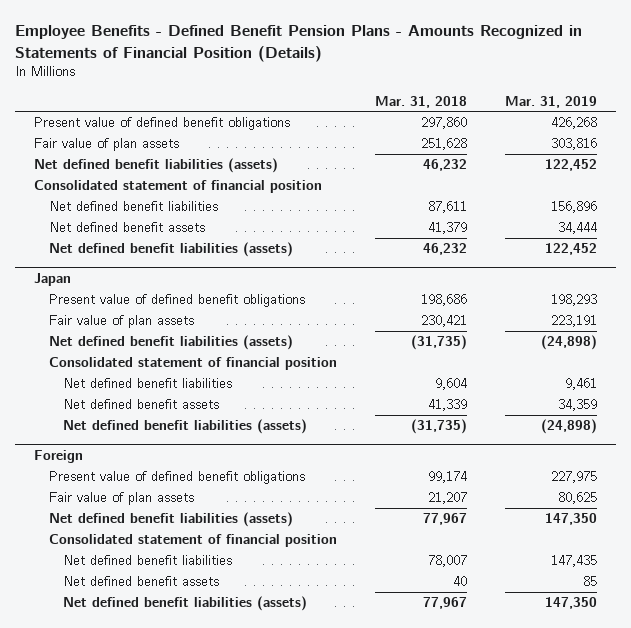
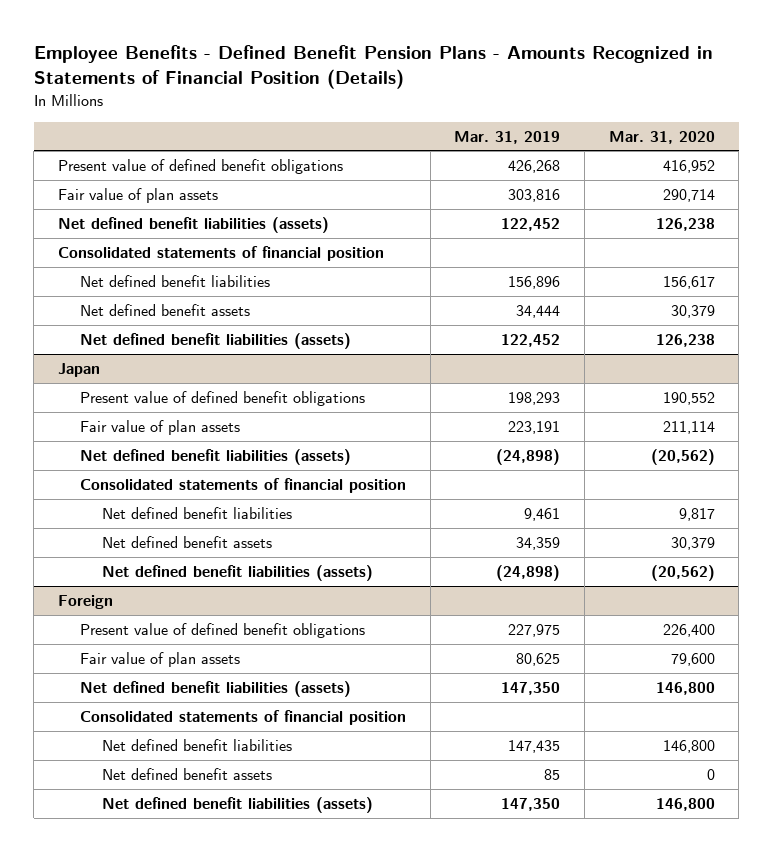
[374,95,467,108] Mar. 31, 2018 -> none
none -> [608,130,715,144] Mar. 31, 2020
[33,180,322,194] Consolidated statement of financial position -> [58,245,385,261] Consolidated statements of financial position
[48,357,337,371] Consolidated statement of financial position -> [80,477,407,493] Consolidated statements of financial position
[48,534,337,548] Consolidated statement of financial position -> [80,709,407,725] Consolidated statements of financial position

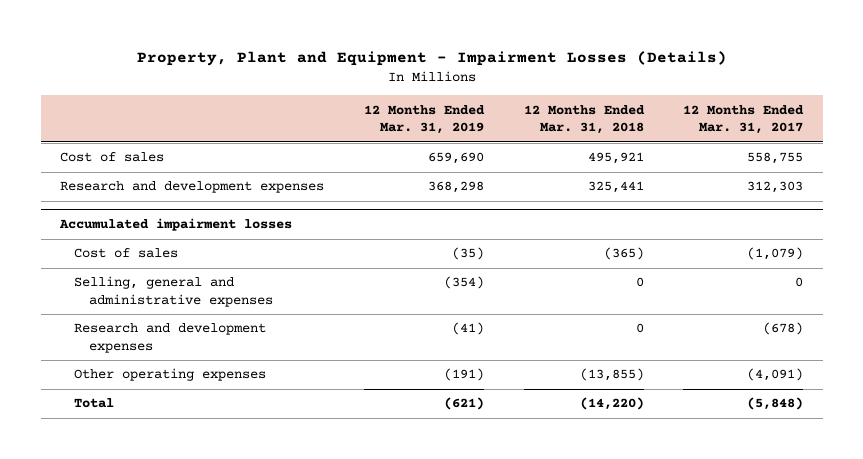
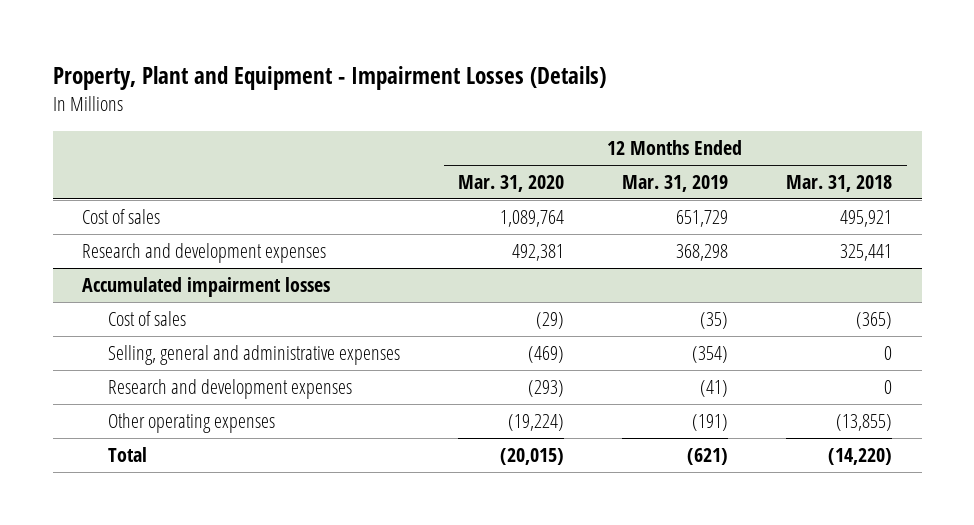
[683,104,805,135] 12 Months Ended Mar. 31, 2017 -> none
none -> [458,175,565,193] Mar. 31, 2020
[427,152,484,165] 659,690 -> [676,209,729,227] 651,729

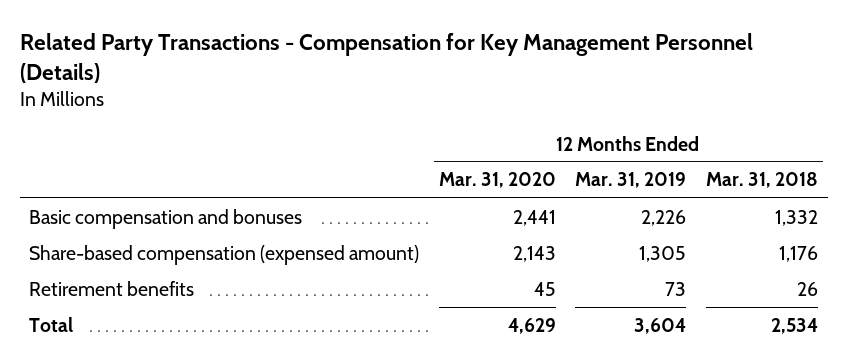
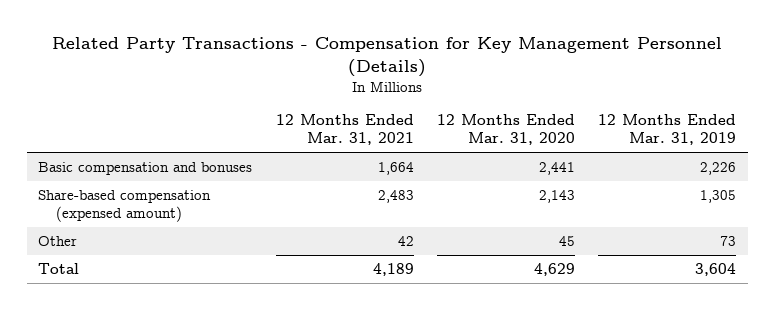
[705,172,818,189] Mar. 31, 2018 -> none
none -> [275,114,414,146] 12 Months Ended Mar. 31, 2021
[29,280,195,296] Retirement benefits -> [38,235,78,246] Other

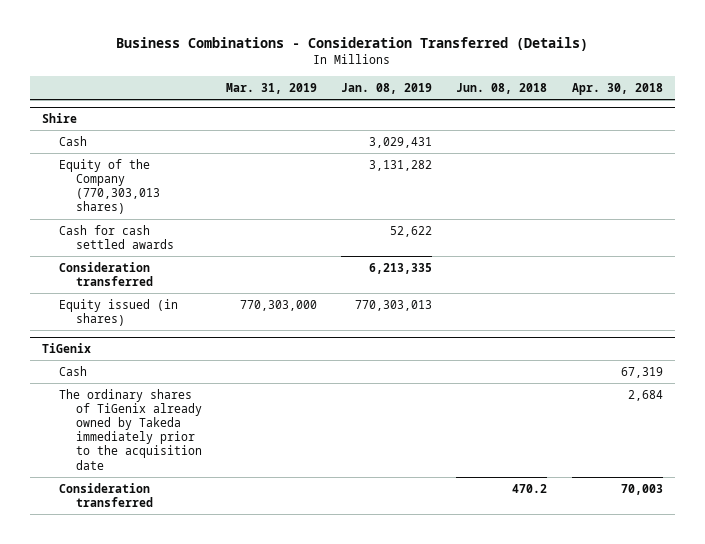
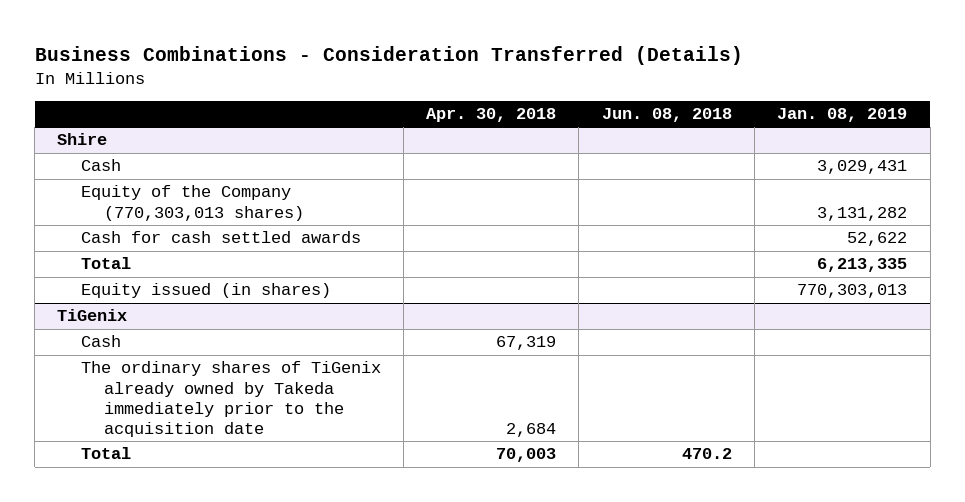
[225,82,317,94] Mar. 31, 2019 -> none
[58,261,153,287] Consideration transferred -> [80,257,131,270] Total
[58,482,153,508] Consideration transferred -> [80,447,131,460] Total

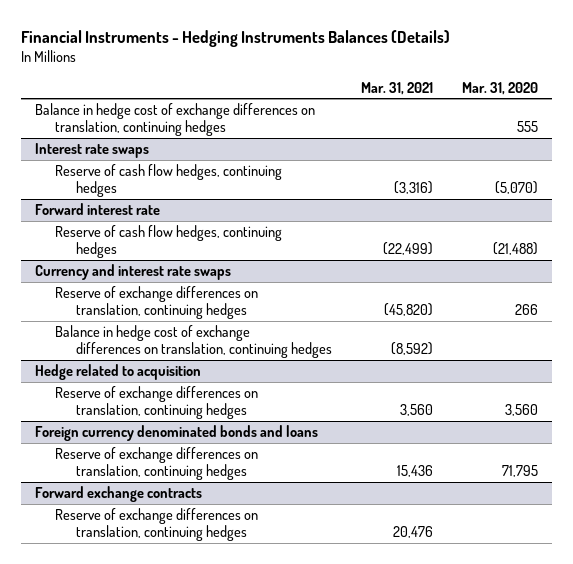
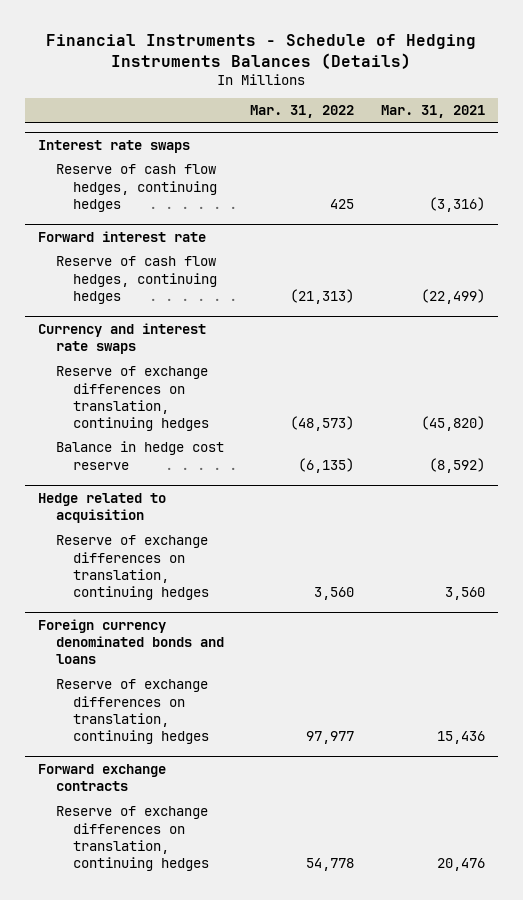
[20,29,450,47] Financial Instruments - Hedging Instruments Balances (Details) -> [46,33,477,69] Financial Instruments - Schedule of Hedging Instruments Balances (Details)
[461,81,538,95] Mar. 31, 2020 -> none
none -> [250,105,355,119] Mar. 31, 2022
[35,103,316,137] Balance in hedge cost of exchange differences on translation, continuing hedges -> none
[55,325,332,359] Balance in hedge cost of exchange differences on translation, continuing hedges -> [55,441,224,470] Balance in hedge cost reserve

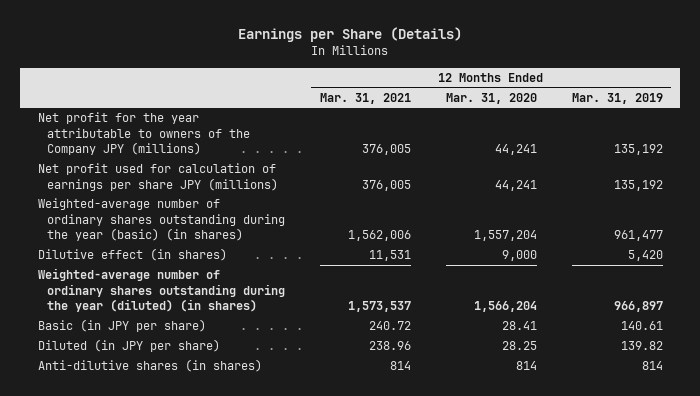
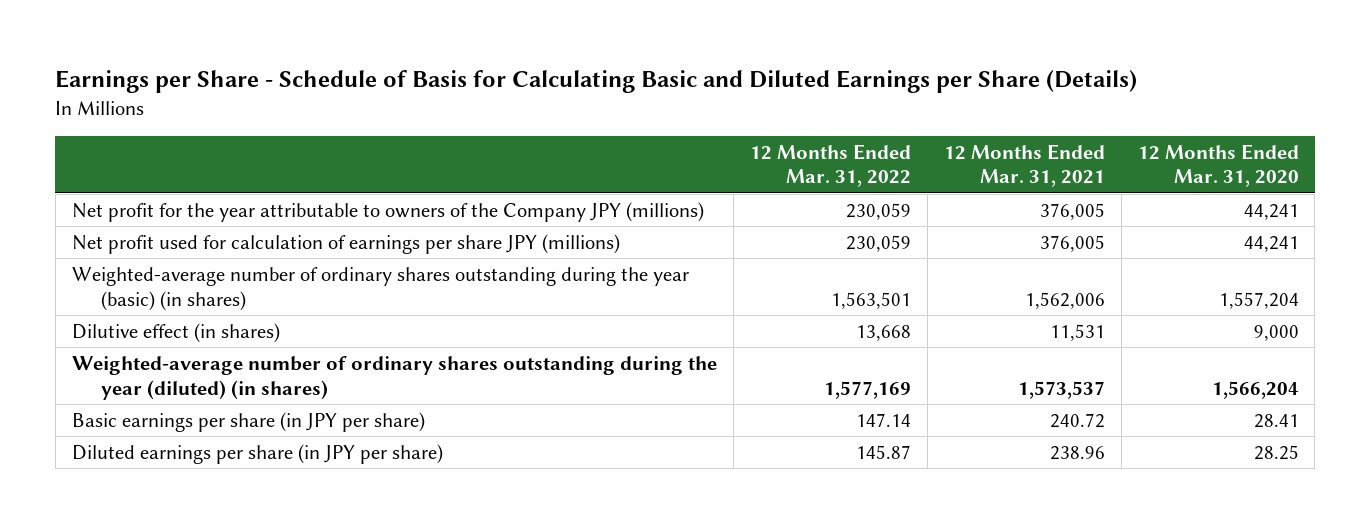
[238,27,463,43] Earnings per Share (Details) -> [55,70,1138,94] Earnings per Share - Schedule of Basis for Calculating Basic and Diluted Earnings per Share (Details)
[571,92,663,104] Mar. 31, 2019 -> none
none -> [749,143,911,188] 12 Months Ended Mar. 31, 2022
[37,359,262,373] Anti-dilutive shares (in shares) -> none
[37,319,206,333] Basic (in JPY per share) -> [71,411,425,432] Basic earnings per share (in JPY per share)
[37,339,220,353] Diluted (in JPY per share) -> [71,443,443,464] Diluted earnings per share (in JPY per share)

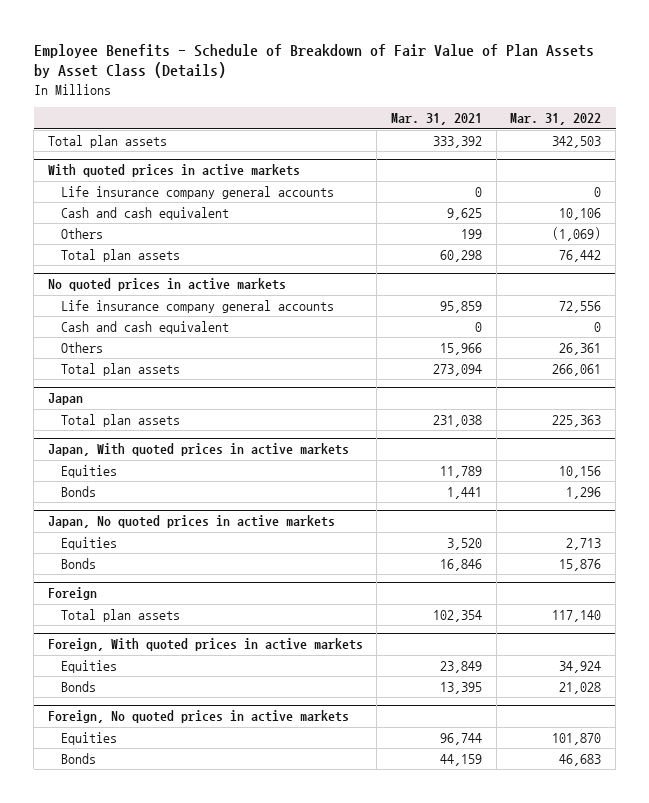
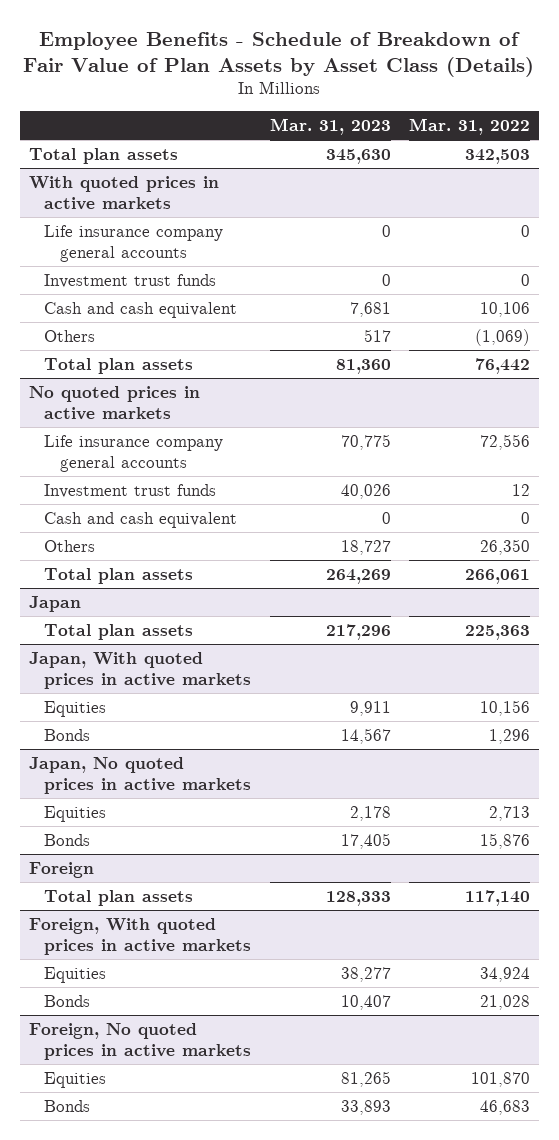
[391,113,483,126] Mar. 31, 2021 -> none
none -> [269,117,391,135] Mar. 31, 2023
none -> [44,273,217,288] Investment trust funds
none -> [44,483,217,498] Investment trust funds
[559,343,602,356] 26,361 -> [480,538,531,555] 26,350

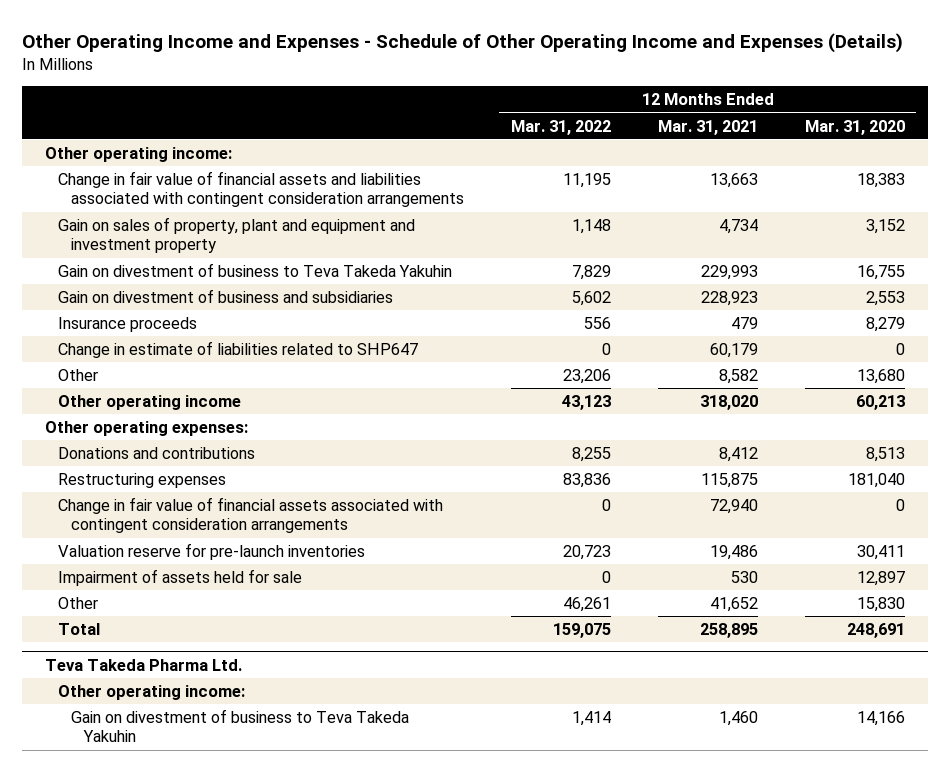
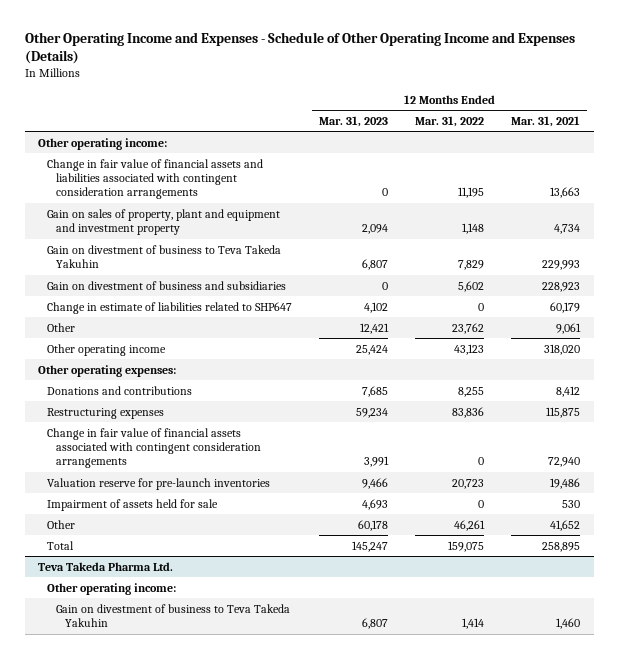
[804,119,905,135] Mar. 31, 2020 -> none
none -> [319,115,389,127] Mar. 31, 2023
[58,317,198,333] Insurance proceeds -> none
[563,369,612,385] 23,206 -> [452,322,485,334] 23,762
[718,369,758,385] 8,582 -> [556,322,582,334] 9,061

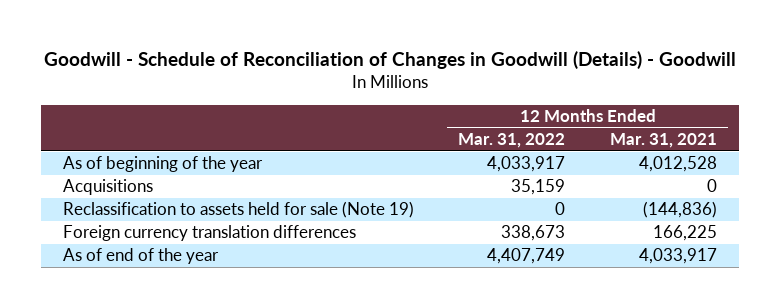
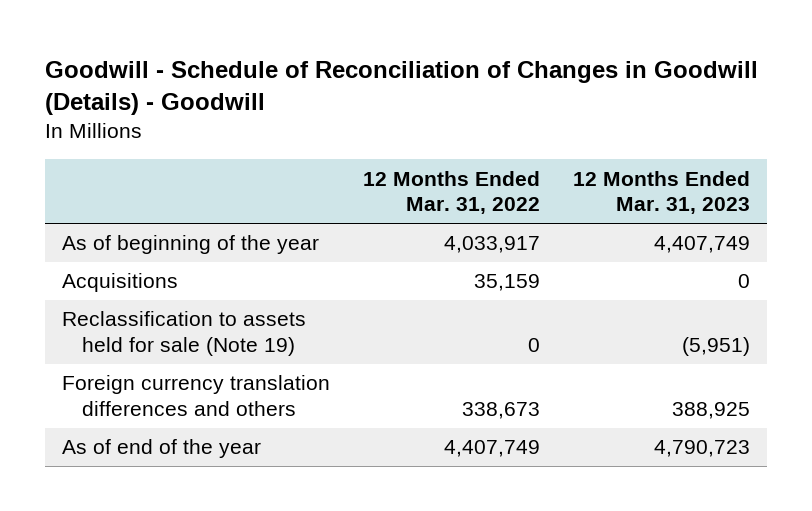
[609,133,717,149] Mar. 31, 2021 -> none
none -> [573,170,751,215] 12 Months Ended Mar. 31, 2023
[63,225,357,242] Foreign currency translation differences -> [61,375,330,416] Foreign currency translation differences and others

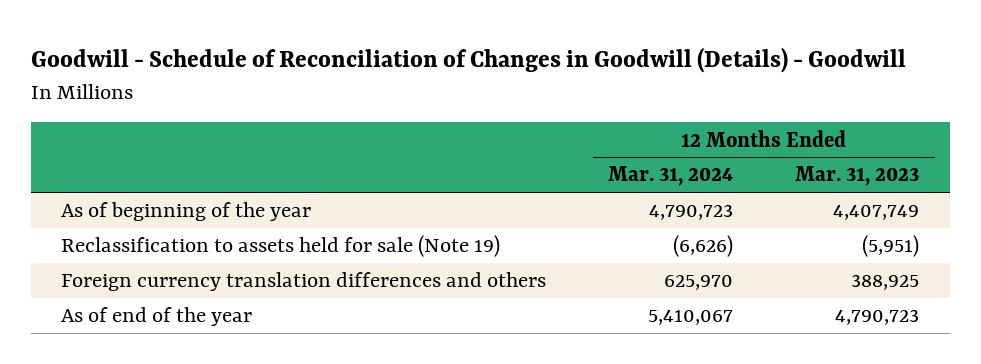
[363,170,541,215] 12 Months Ended Mar. 31, 2022 -> none
none -> [608,166,734,187] Mar. 31, 2024
[61,273,178,293] Acquisitions -> none

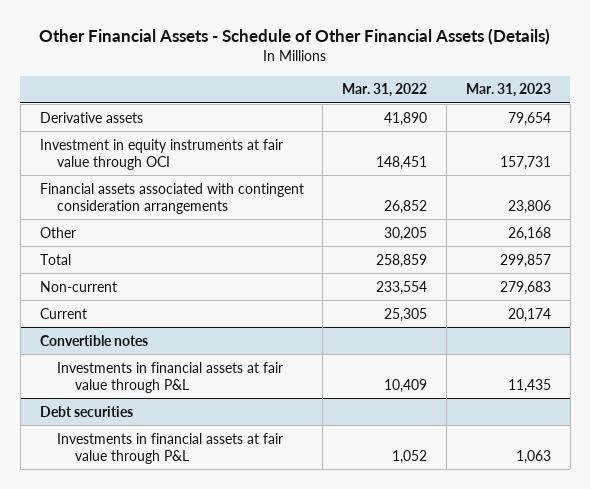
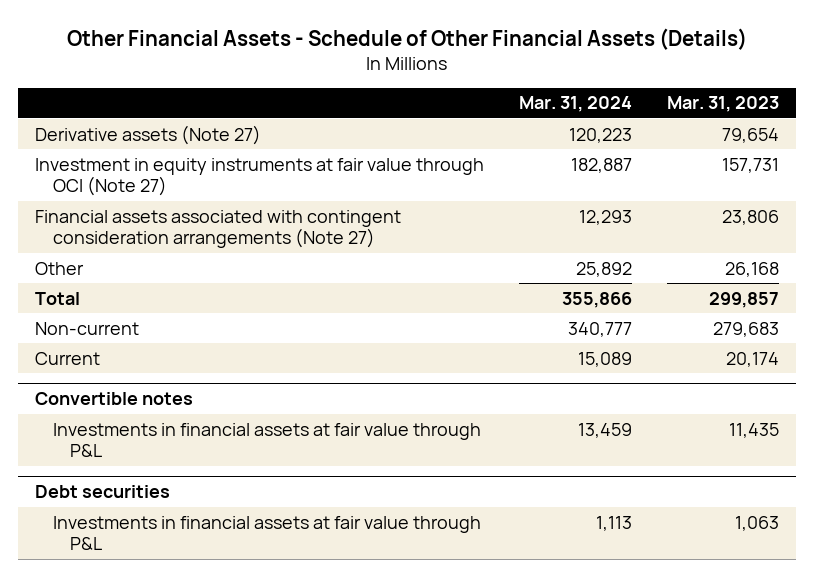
[342,83,428,98] Mar. 31, 2022 -> none
none -> [518,96,632,113] Mar. 31, 2024
[39,111,143,123] Derivative assets -> [35,124,262,145] Derivative assets (Note 27)
[39,138,283,170] Investment in equity instruments at fair value through OCI -> [35,157,485,196] Investment in equity instruments at fair value through OCI (Note 27)
[39,182,304,214] Financial assets associated with contingent consideration arrangements -> [35,209,402,248] Financial assets associated with contingent consideration arrangements (Note 27)

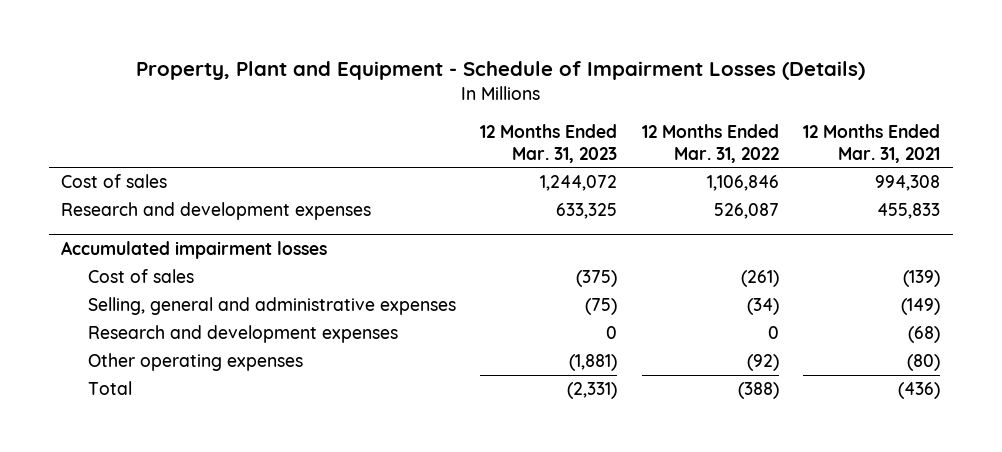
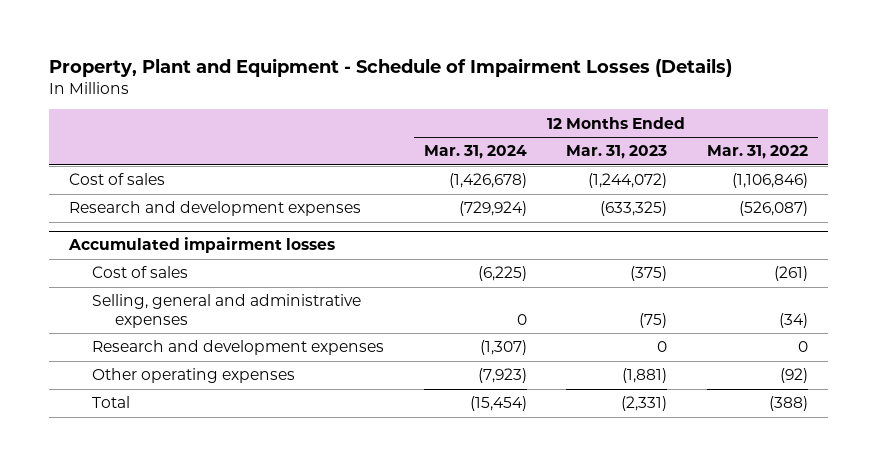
[803,123,941,163] 12 Months Ended Mar. 31, 2021 -> none
none -> [423,145,527,160] Mar. 31, 2024
[540,175,618,192] 1,244,072 -> [588,173,668,189] (1,244,072)
[706,175,779,192] 1,106,846 -> [732,173,809,189] (1,106,846)
[556,203,618,220] 633,325 -> [600,201,668,217] (633,325)
[713,203,779,220] 526,087 -> [739,201,809,217] (526,087)

